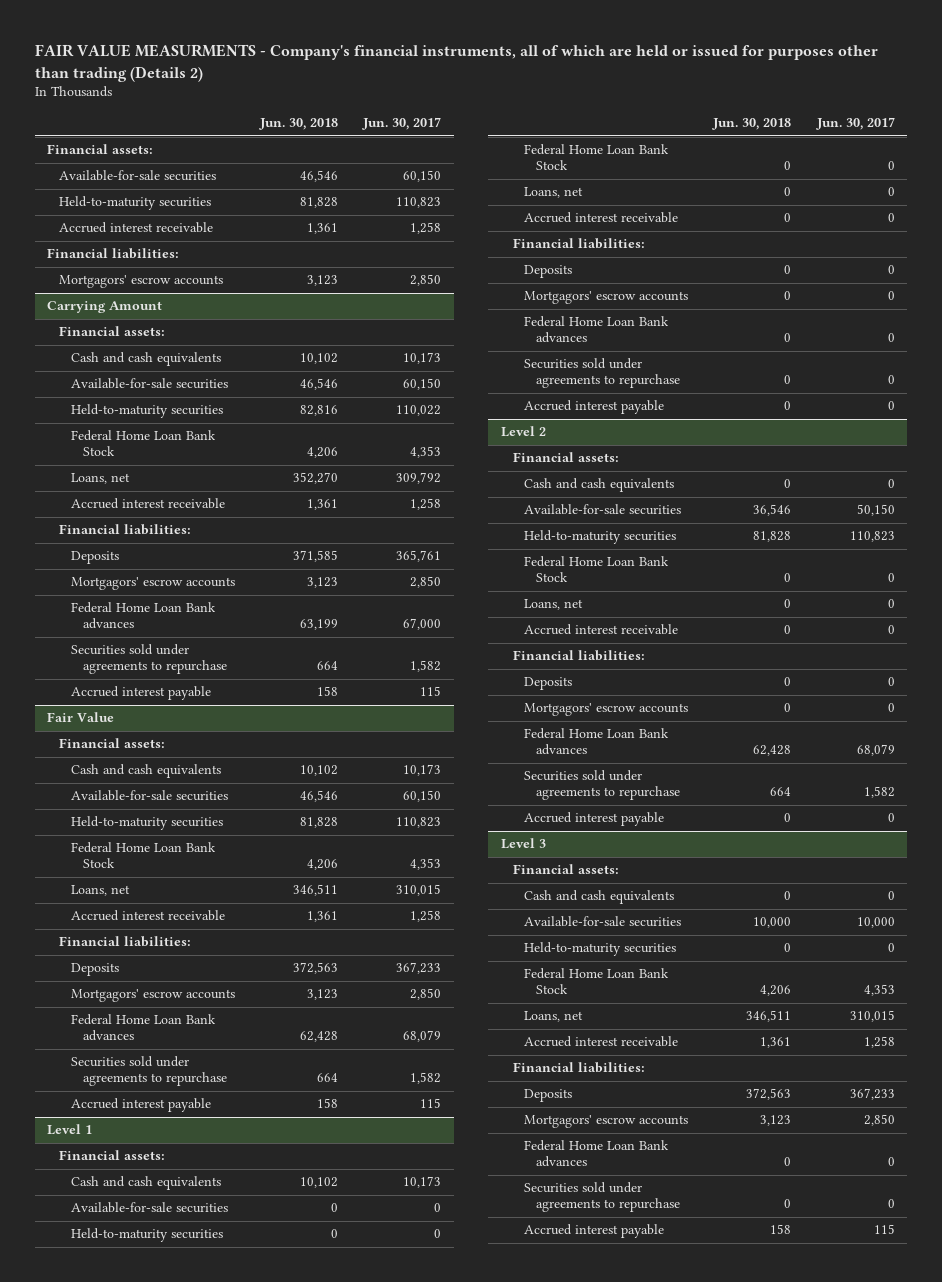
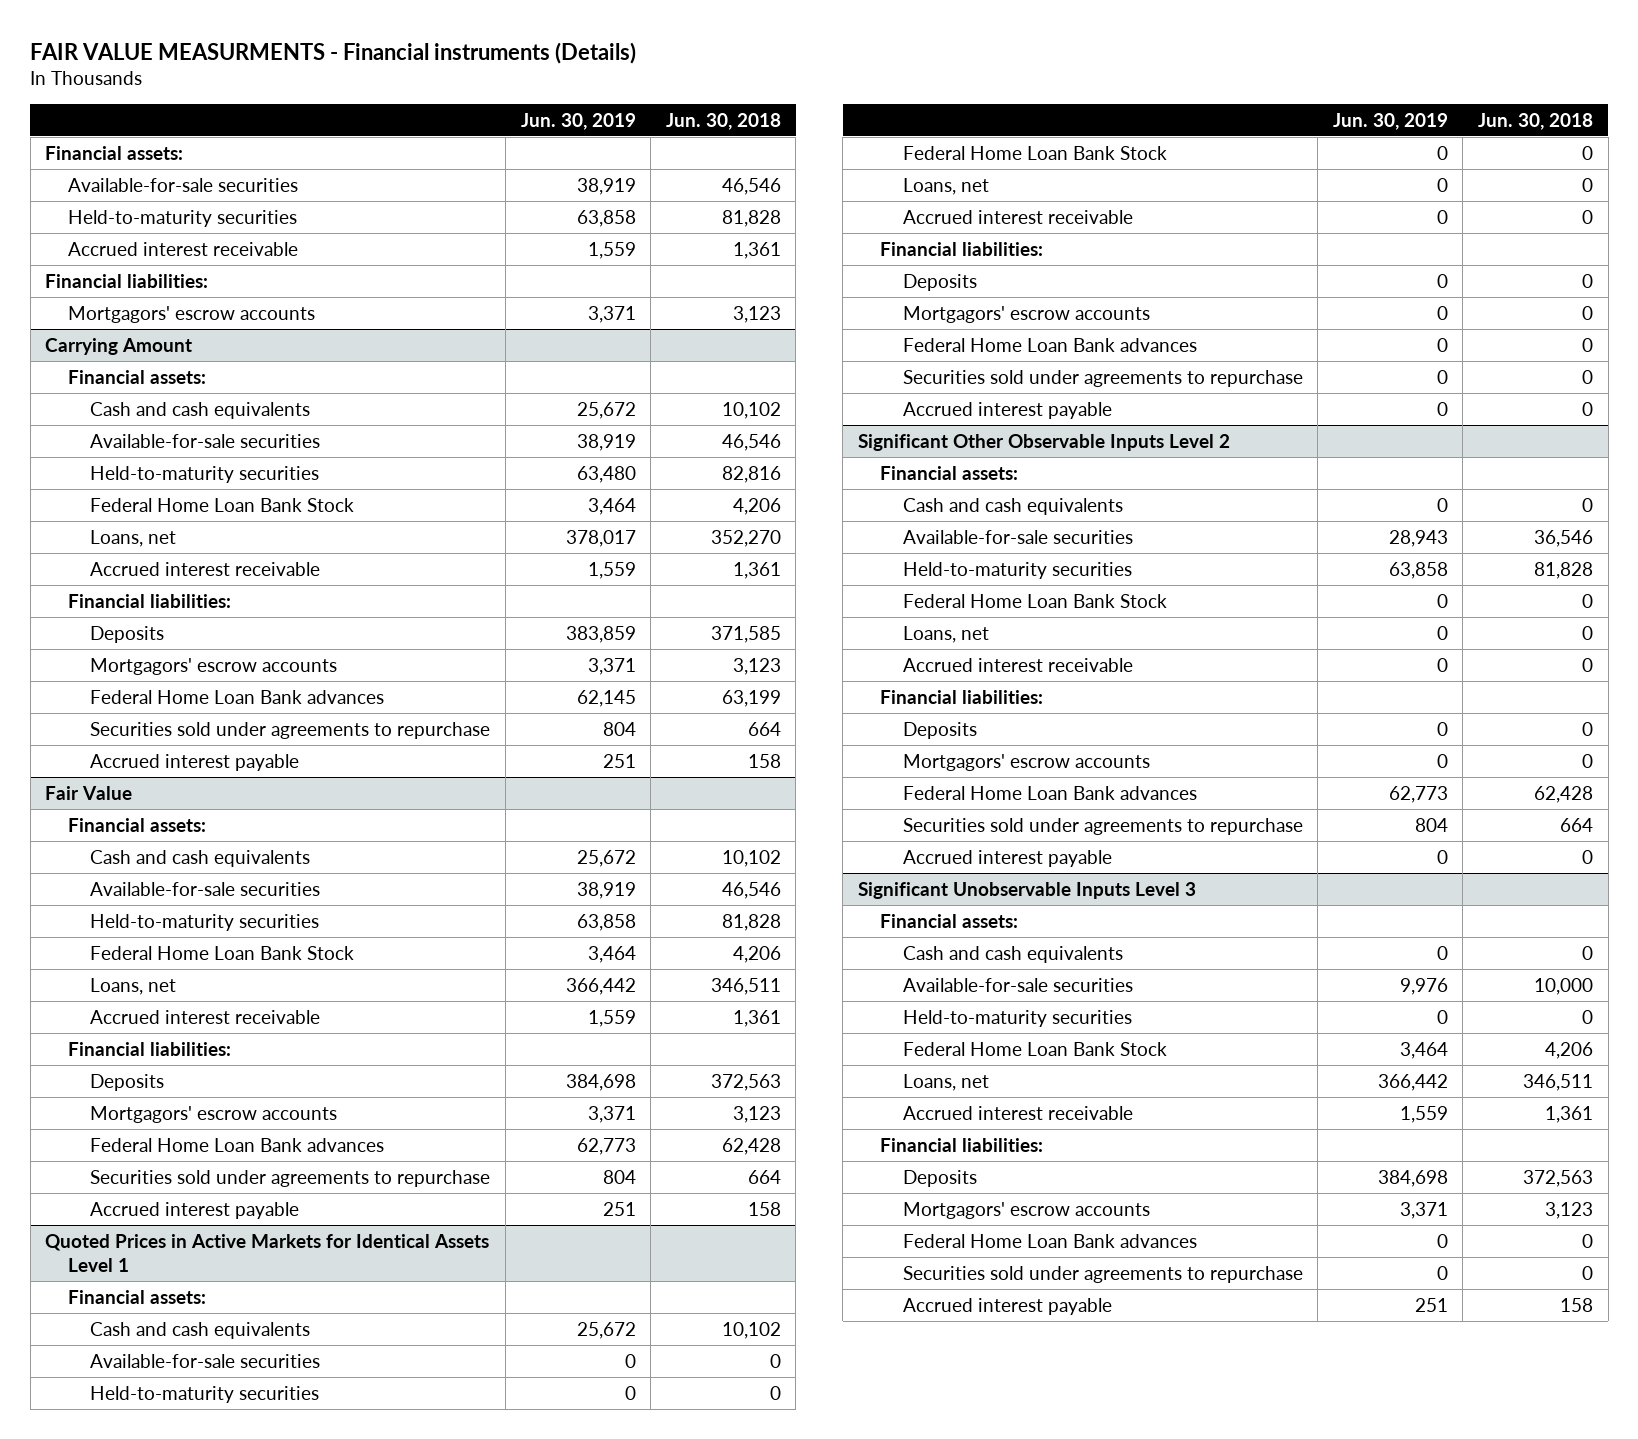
[34,44,878,82] FAIR VALUE MEASURMENTS - Company's financial instruments, all of which are held or issued for purposes other than trading (Details 2) -> [30,41,637,64] FAIR VALUE MEASURMENTS - Financial instruments (Details)
[362,117,442,131] Jun. 30, 2017 -> none
none -> [520,112,636,130] Jun. 30, 2019
[47,1124,93,1136] Level 1 -> [45,1233,490,1272] Quoted Prices in Active Markets for Identical Assets Level 1
[500,426,546,438] Level 2 -> [857,433,1230,451] Significant Other Observable Inputs Level 2
[500,838,546,850] Level 3 -> [857,881,1196,899] Significant Unobservable Inputs Level 3

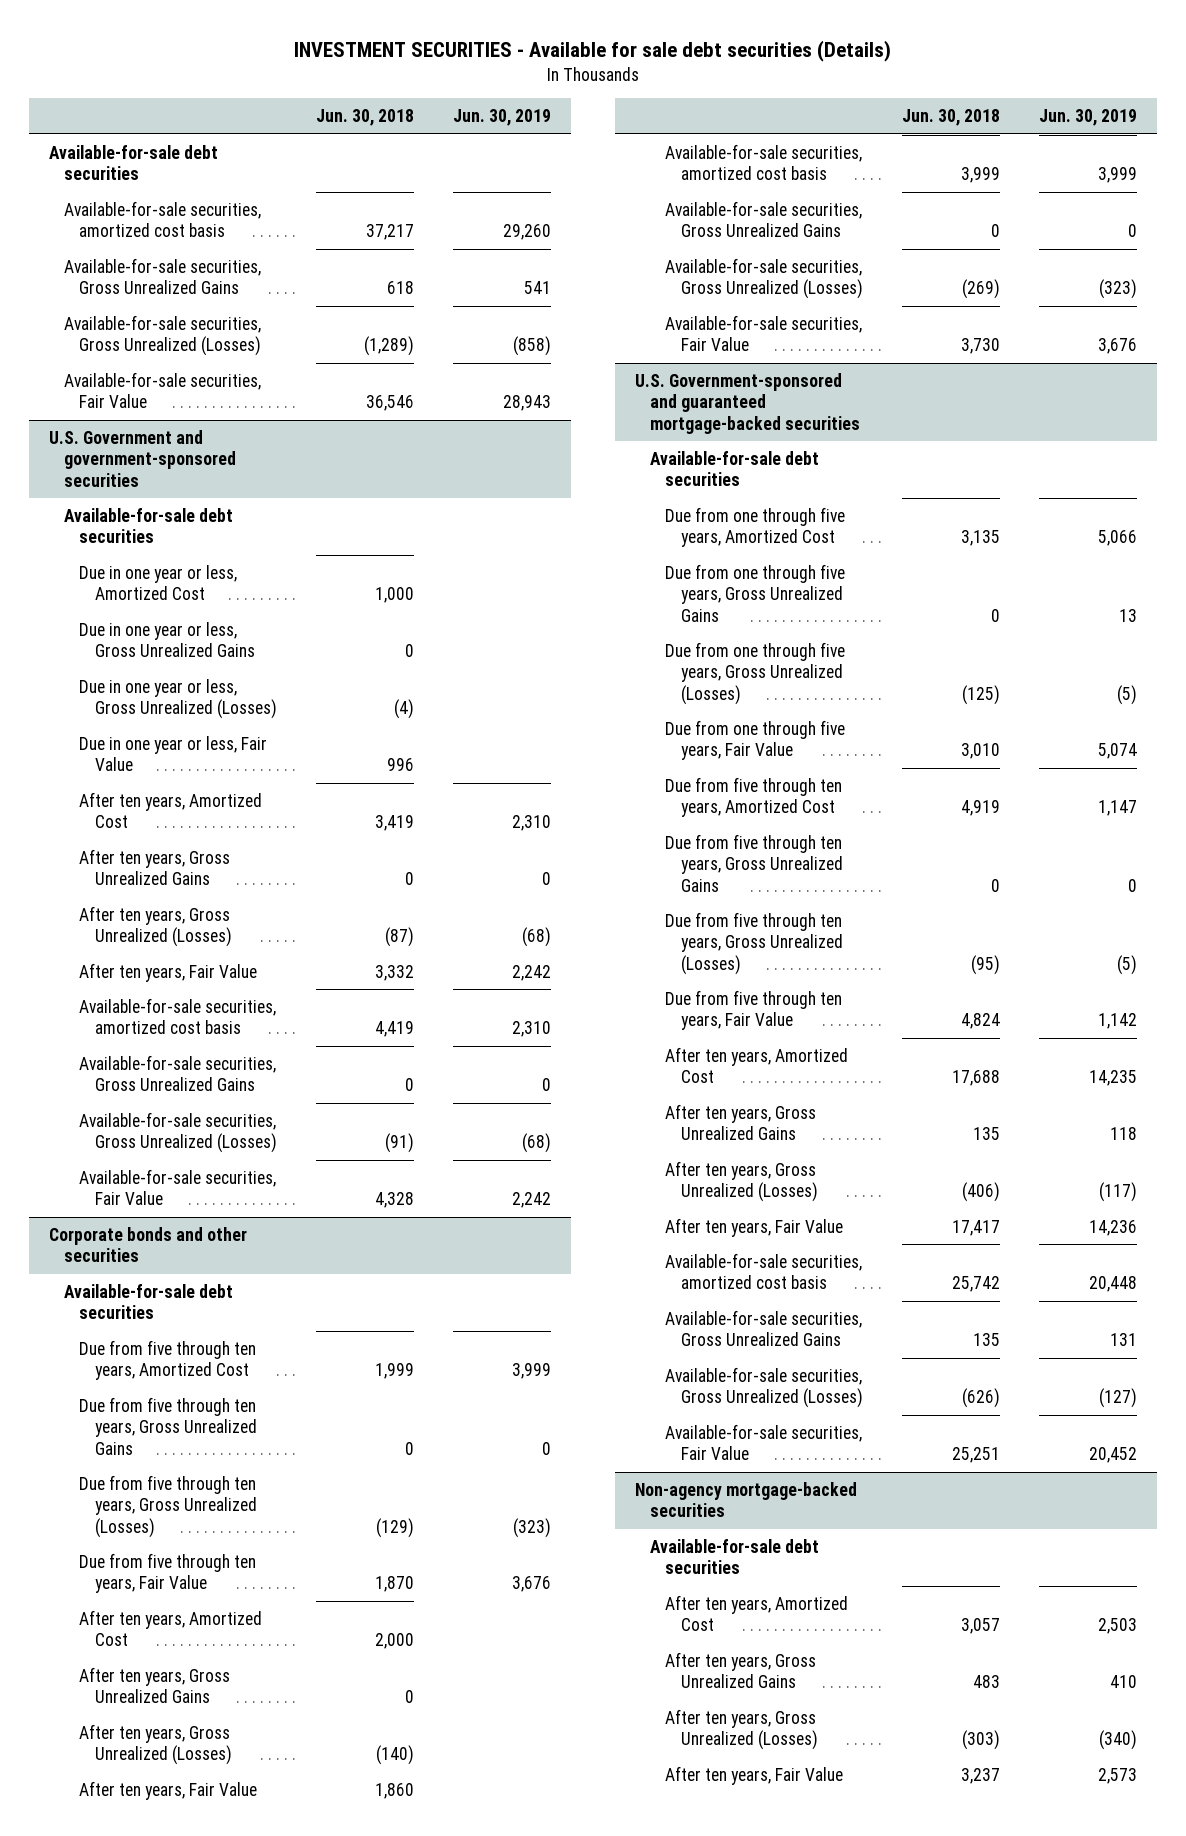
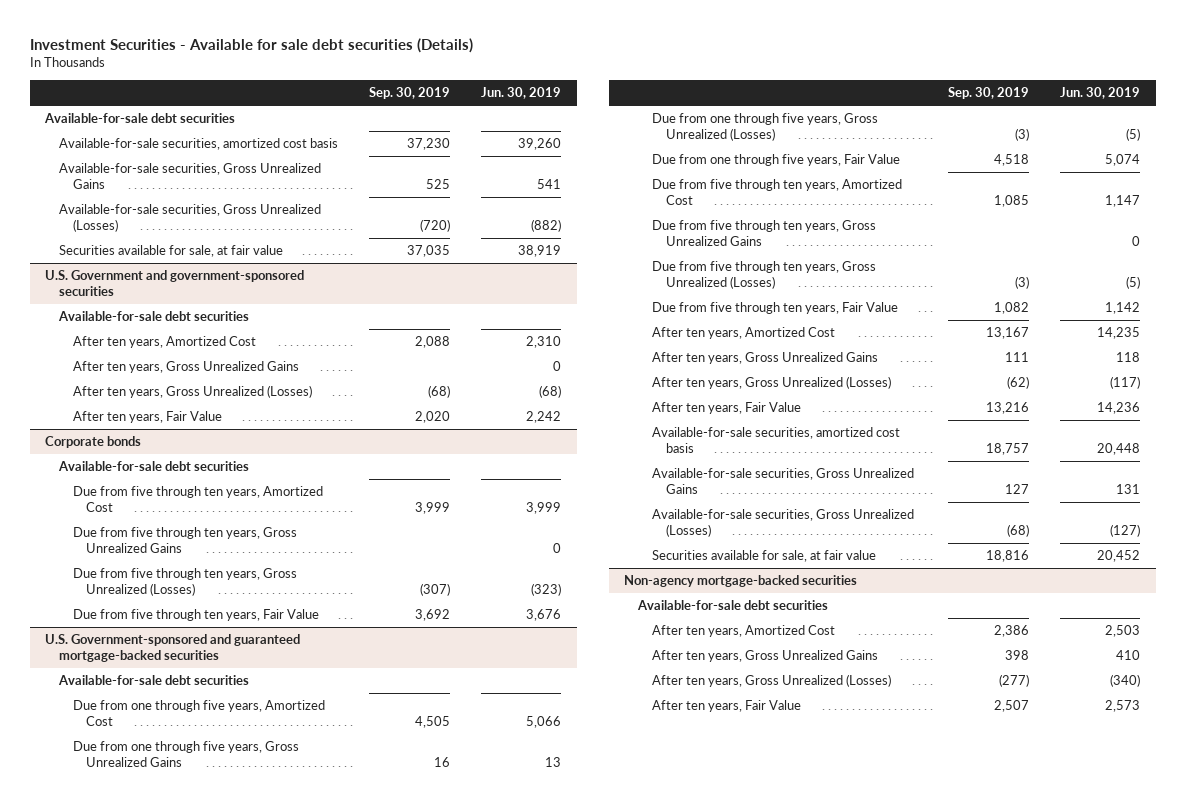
[294,39,892,62] INVESTMENT SECURITIES - Available for sale debt securities (Details) -> [29,37,473,53] Investment Securities - Available for sale debt securities (Details)
[315,109,414,127] Jun. 30, 2018 -> none
none -> [368,87,450,100] Sep. 30, 2019
[503,224,552,241] 29,260 -> [517,138,561,151] 39,260
[513,336,552,357] (858) -> [530,218,561,232] (882)
[64,371,262,409] Available-for-sale securities, Fair Value -> [58,245,283,258] Securities available for sale, at fair value
[503,395,552,412] 28,943 -> [517,245,561,258] 38,919
[79,564,238,601] Due in one year or less, Amortized Cost -> none
[79,621,255,658] Due in one year or less, Gross Unrealized Gains -> none
[79,678,277,720] Due in one year or less, Gross Unrealized (Losses) -> none
[79,735,268,772] Due in one year or less, Fair Value -> none
[79,997,277,1035] Available-for-sale securities, amortized cost basis -> none
[79,1054,277,1092] Available-for-sale securities, Gross Unrealized Gains -> none
[79,1111,277,1154] Available-for-sale securities, Gross Unrealized (Losses) -> none
[79,1168,277,1206] Available-for-sale securities, Fair Value -> none
[48,1226,247,1263] Corporate bonds and other securities -> [45,436,142,449] Corporate bonds
[79,1609,263,1647] After ten years, Amortized Cost -> none
[79,1666,231,1704] After ten years, Gross Unrealized Gains -> none
[79,1723,232,1766] After ten years, Gross Unrealized (Losses) -> none
[79,1780,258,1800] After ten years, Fair Value -> none
[665,143,863,181] Available-for-sale securities, amortized cost basis -> none
[665,200,863,238] Available-for-sale securities, Gross Unrealized Gains -> none
[665,257,863,300] Available-for-sale securities, Gross Unrealized (Losses) -> none
[665,314,863,352] Available-for-sale securities, Fair Value -> none
[665,1423,863,1461] Available-for-sale securities, Fair Value -> [651,550,876,563] Securities available for sale, at fair value

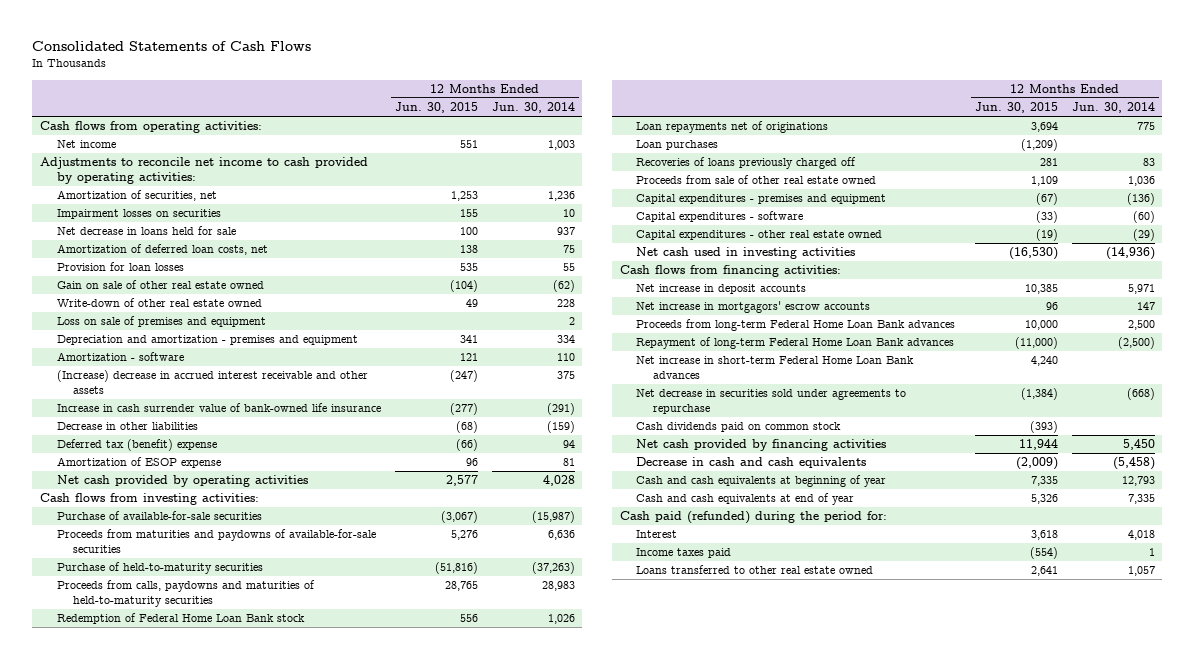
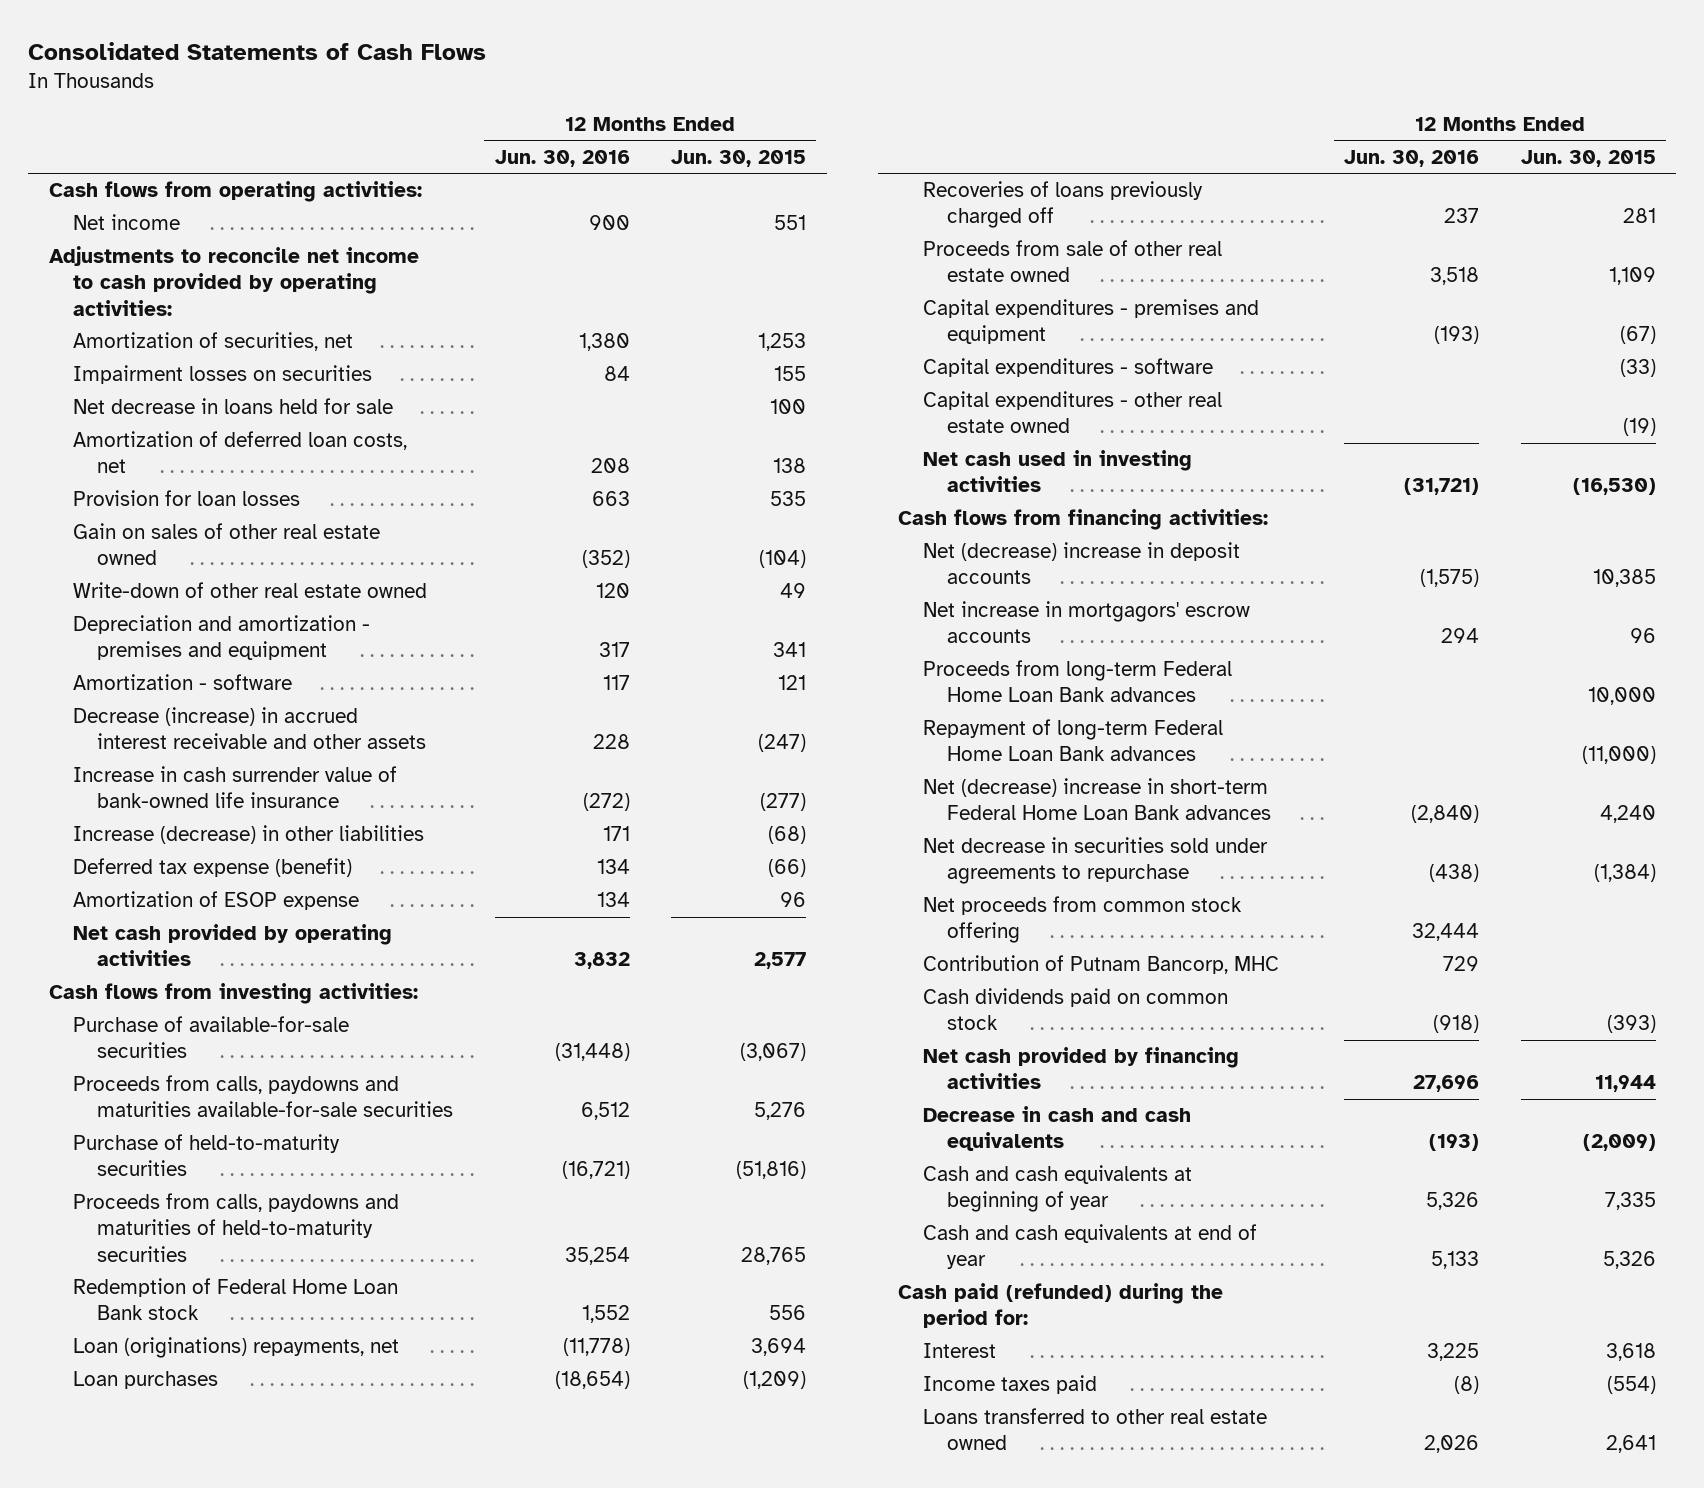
[492,102,576,114] Jun. 30, 2014 -> none
none -> [494,149,630,167] Jun. 30, 2016
[56,280,264,290] Gain on sale of other real estate owned -> [73,523,381,566] Gain on sales of other real estate owned
[56,316,266,328] Loss on sale of premises and equipment -> none
[56,370,368,394] (Increase) decrease in accrued interest receivable and other assets -> [73,707,427,750] Decrease (increase) in accrued interest receivable and other assets
[56,422,198,431] Decrease in other liabilities -> [73,825,425,845] Increase (decrease) in other liabilities
[56,439,217,452] Deferred tax (benefit) expense -> [73,858,353,878] Deferred tax expense (benefit)
[56,529,376,553] Proceeds from maturities and paydowns of available-for-sale securities -> [73,1075,454,1118] Proceeds from calls, paydowns and maturities available-for-sale securities
[636,121,829,134] Loan repayments net of originations -> [73,1337,400,1359] Loan (originations) repayments, net
[636,284,807,295] Net increase in deposit accounts -> [922,542,1240,585] Net (decrease) increase in deposit accounts
[636,356,915,379] Net increase in short-term Federal Home Loan Bank advances -> [922,778,1271,821] Net (decrease) increase in short-term Federal Home Loan Bank advances
none -> [922,896,1242,944] Net proceeds from common stock offering
none -> [922,955,1279,975] Contribution of Putnam Bancorp, MHC

